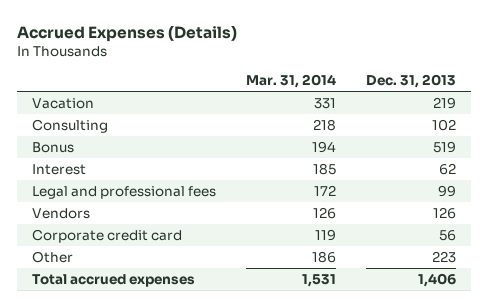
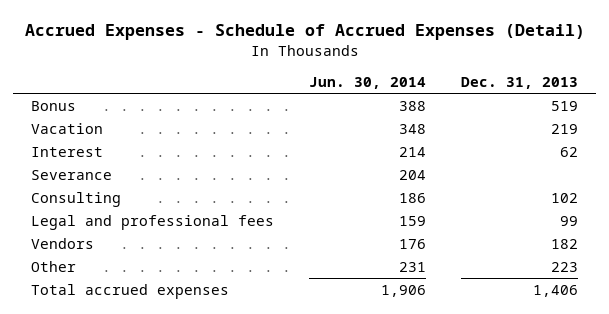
[17,24,238,42] Accrued Expenses (Details) -> [24,23,585,40] Accrued Expenses - Schedule of Accrued Expenses (Detail)
[245,74,336,89] Mar. 31, 2014 -> none
none -> [309,76,427,89] Jun. 30, 2014
[31,97,94,109] Vacation -> [30,122,103,134] Vacation
none -> [30,169,112,180] Severance
[31,118,108,133] Consulting -> [30,191,121,207] Consulting
[31,228,182,243] Corporate credit card -> none
[432,206,456,219] 126 -> [551,238,579,249] 182

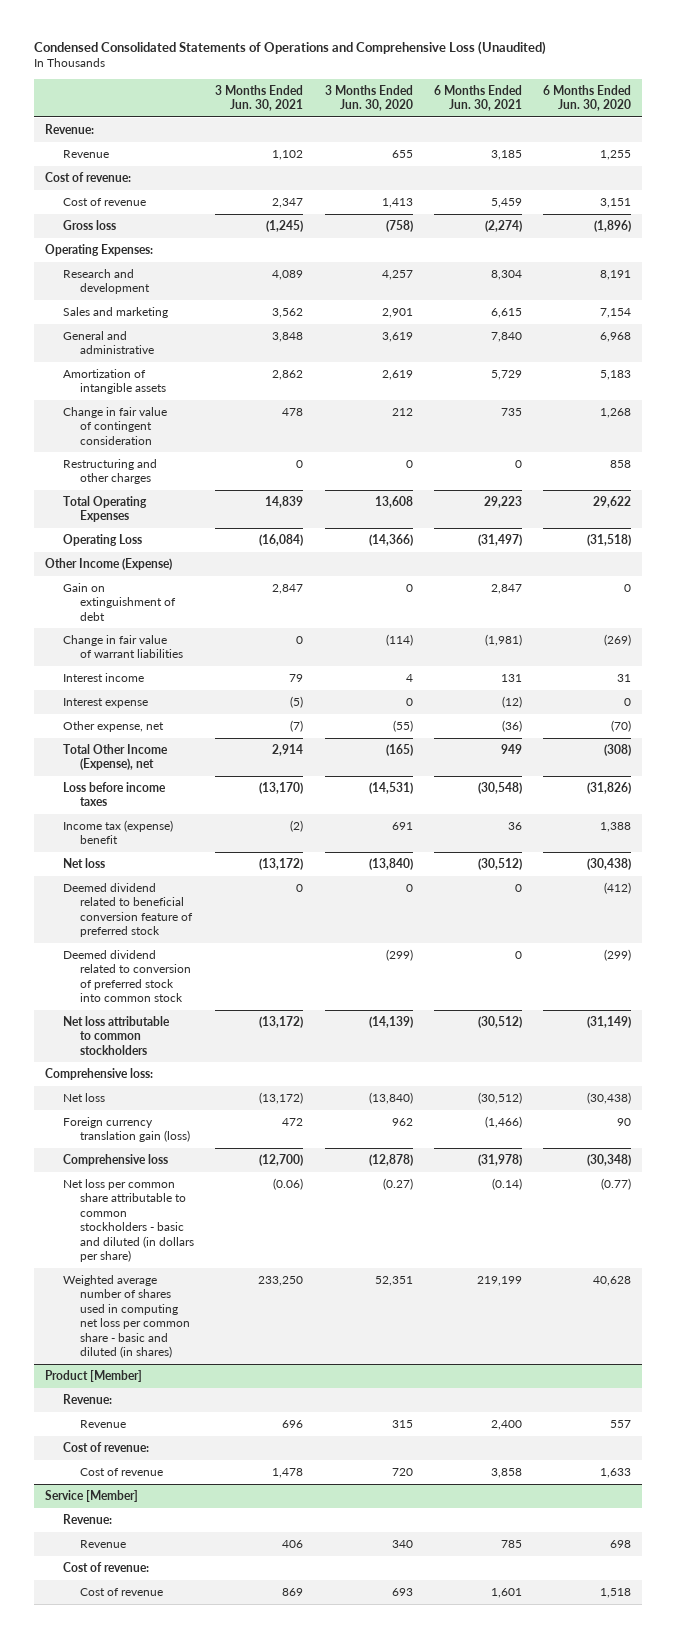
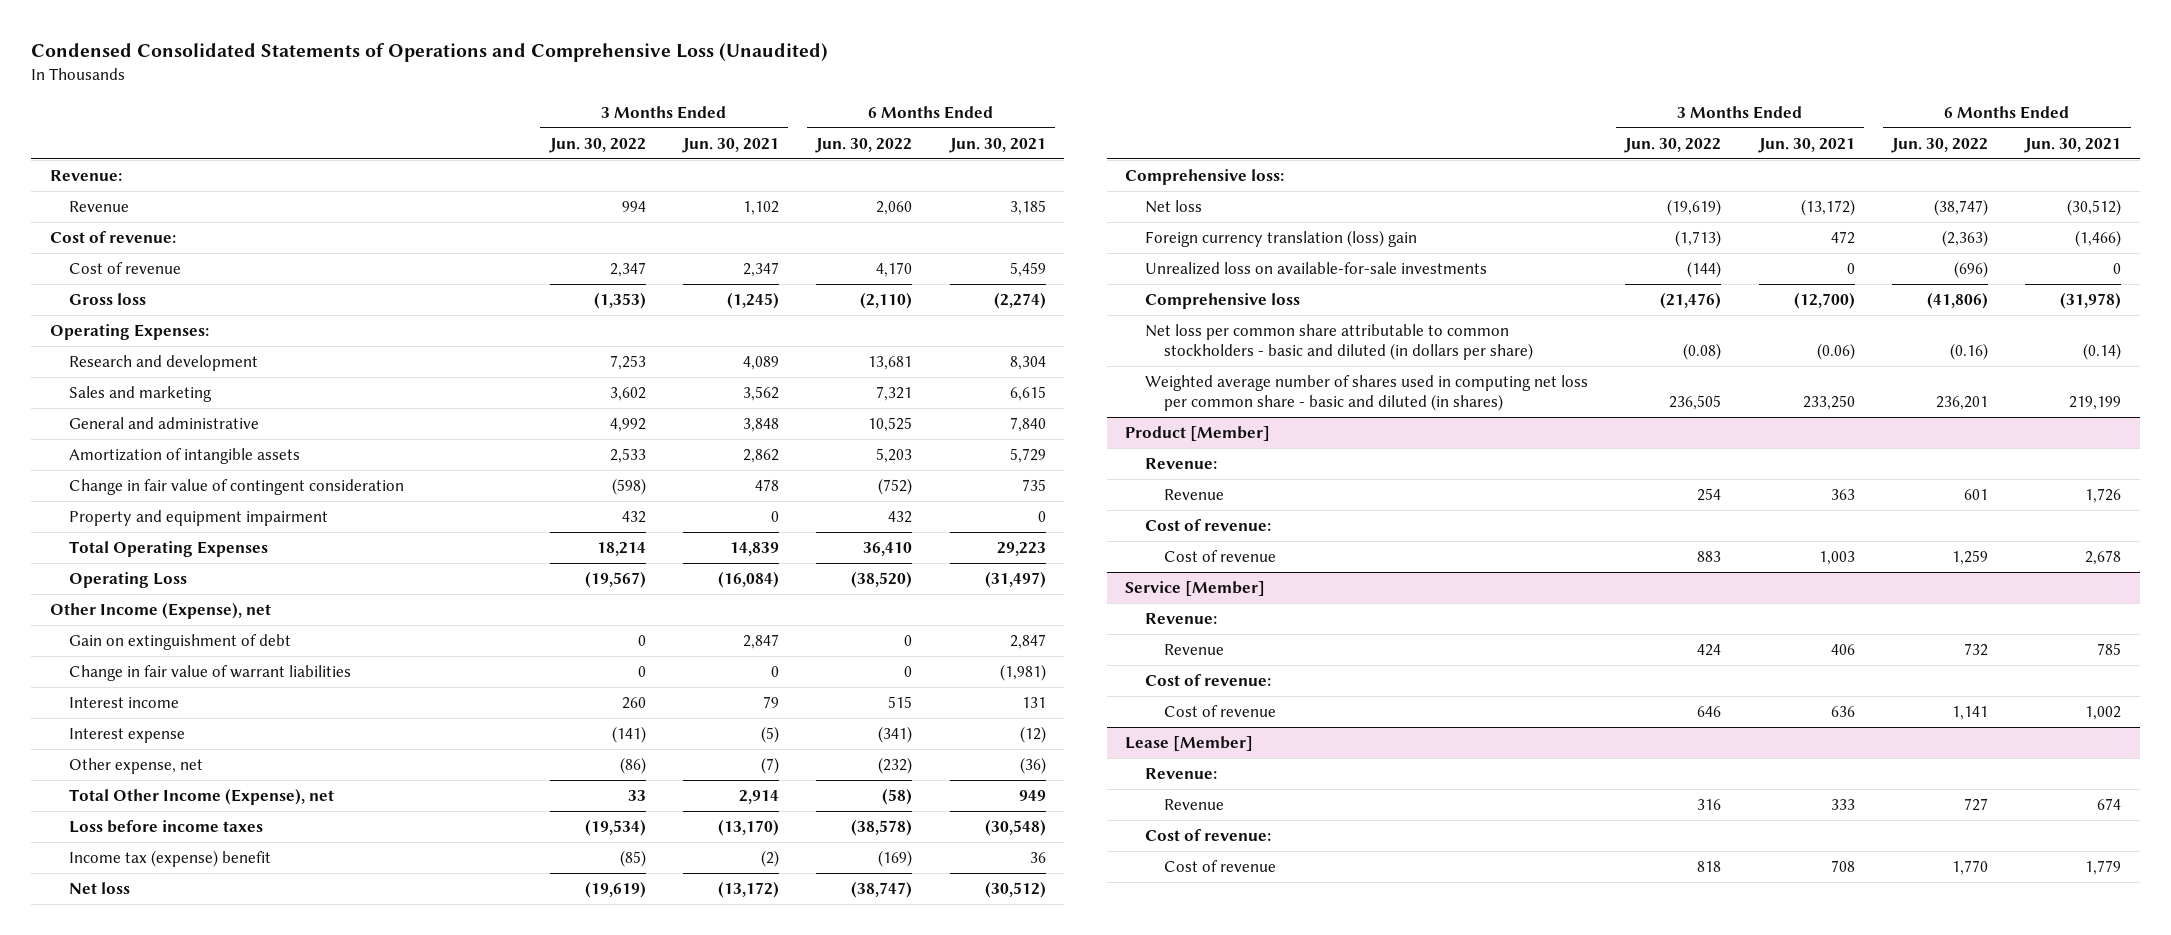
[324,84,413,112] 3 Months Ended Jun. 30, 2020 -> none
[543,84,632,112] 6 Months Ended Jun. 30, 2020 -> none
none -> [548,137,646,153] Jun. 30, 2022
none -> [815,137,913,153] Jun. 30, 2022
[62,458,157,485] Restructuring and other charges -> none
none -> [69,509,329,526] Property and equipment impairment
[45,557,173,570] Other Income (Expense) -> [49,601,271,619] Other Income (Expense), net
[62,882,194,938] Deemed dividend related to beneficial conversion feature of preferred stock -> none
[62,949,192,1003] Deemed dividend related to conversion of preferred stock into common stock -> none
[62,1015,170,1055] Net loss attributable to common stockholders -> none
[62,1116,191,1143] Foreign currency translation gain (loss) -> [1144,229,1417,247] Foreign currency translation (loss) gain
none -> [1144,261,1487,275] Unrealized loss on available-for-sale investments
[282,1419,304,1428] 696 -> [1830,488,1855,500] 363
[490,1419,522,1430] 2,400 -> [2085,487,2122,503] 1,726
[272,1467,304,1478] 1,478 -> [1818,550,1855,565] 1,003
[490,1467,522,1478] 3,858 -> [2085,549,2122,565] 2,678
[282,1587,304,1596] 869 -> [1830,705,1855,717] 636
[490,1587,522,1598] 1,601 -> [2085,705,2122,720] 1,002
none -> [1125,735,1254,751] Lease [Member]
none -> [1144,767,1217,779] Revenue:
none -> [1164,798,1225,810] Revenue
none -> [1144,828,1271,841] Cost of revenue:
none -> [1164,859,1277,872] Cost of revenue

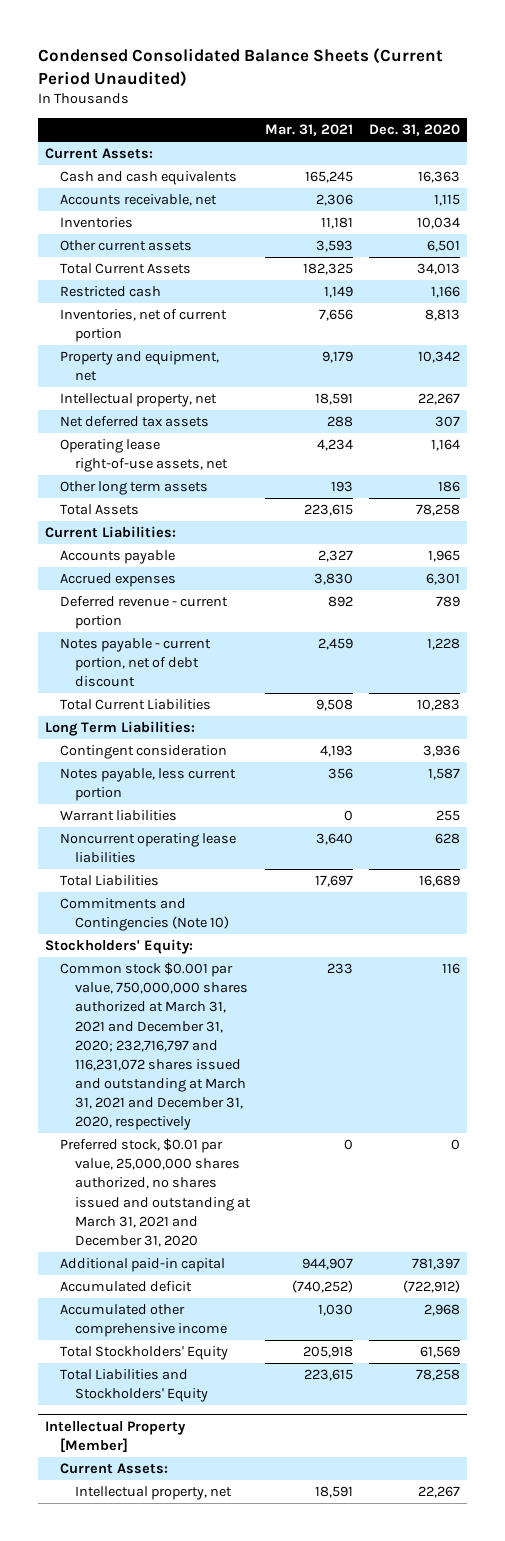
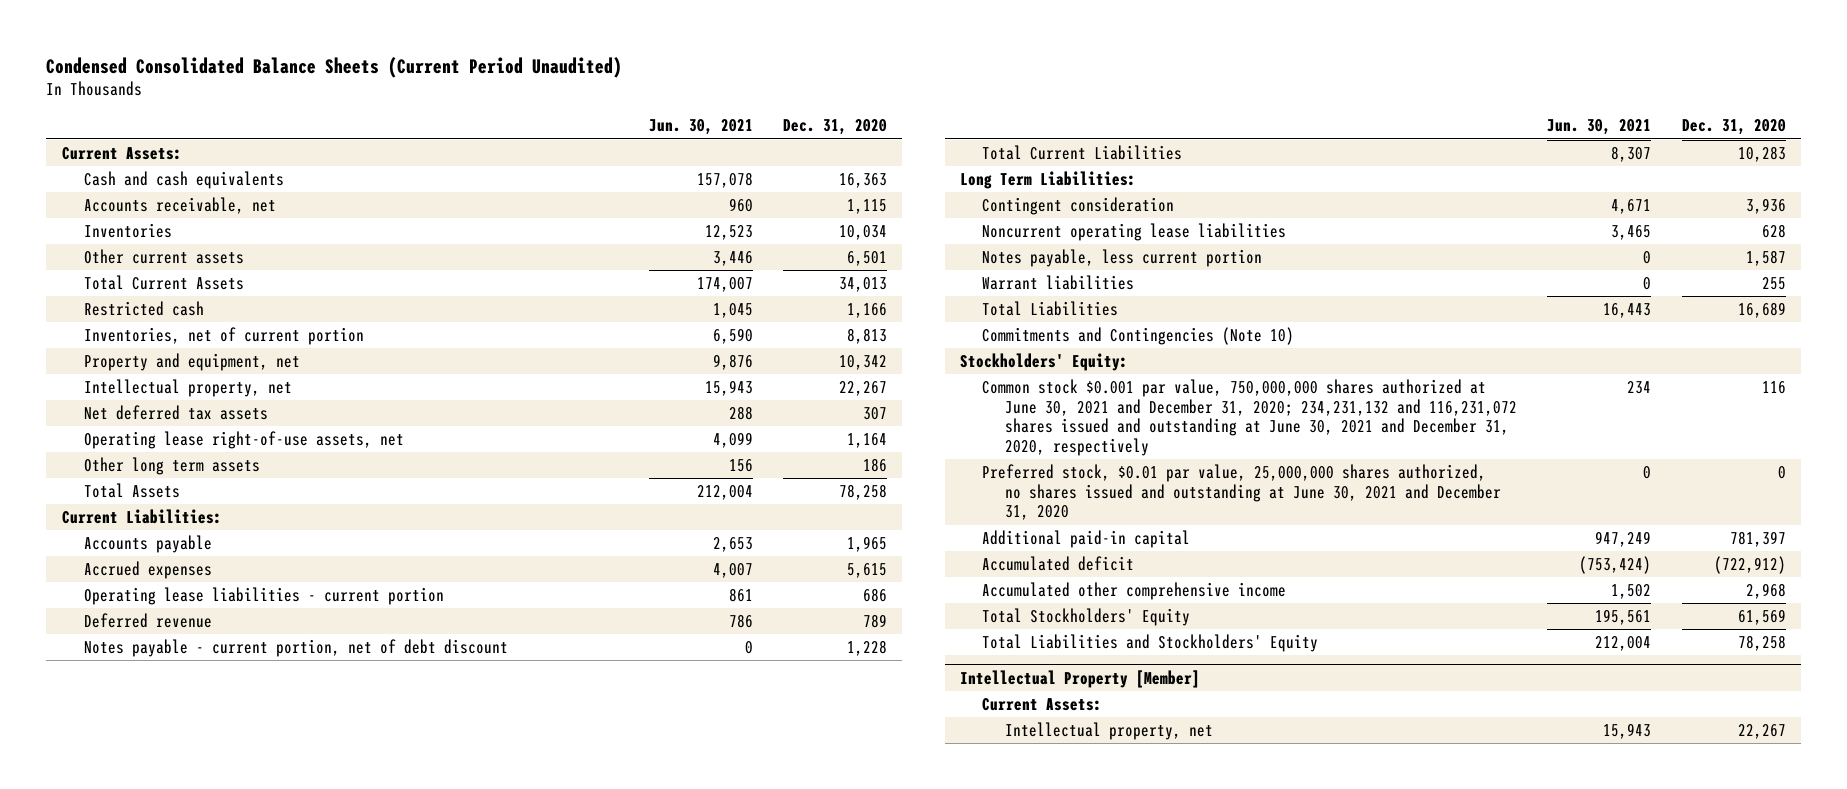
[265,124,354,137] Mar. 31, 2021 -> none
none -> [648,119,753,136] Jun. 30, 2021
[425,573,460,586] 6,301 -> [847,563,888,579] 5,615
none -> [84,587,445,606] Operating lease liabilities - current portion
[60,596,229,630] Deferred revenue - current portion -> [84,613,213,629] Deferred revenue
[60,833,237,864] Noncurrent operating lease liabilities -> [982,223,1287,242] Noncurrent operating lease liabilities
[60,962,249,1131] Common stock $0.001 par value, 750,000,000 shares authorized at March 31, 2021 and December 31, 2020; 232,716,797 and 116,231,072 shares issued and outstanding at March 31, 2021 and December 31, 2020, respectively -> [982,379,1517,456] Common stock $0.001 par value, 750,000,000 shares authorized at June 30, 2021 and December 31, 2020; 234,231,132 and 116,231,072 shares issued and outstanding at June 30, 2021 and December 31, 2020, respectively
[60,1138,252,1247] Preferred stock, $0.01 par value, 25,000,000 shares authorized, no shares issued and outstanding at March 31, 2021 and December 31, 2020 -> [982,464,1501,521] Preferred stock, $0.01 par value, 25,000,000 shares authorized, no shares issued and outstanding at June 30, 2021 and December 31, 2020

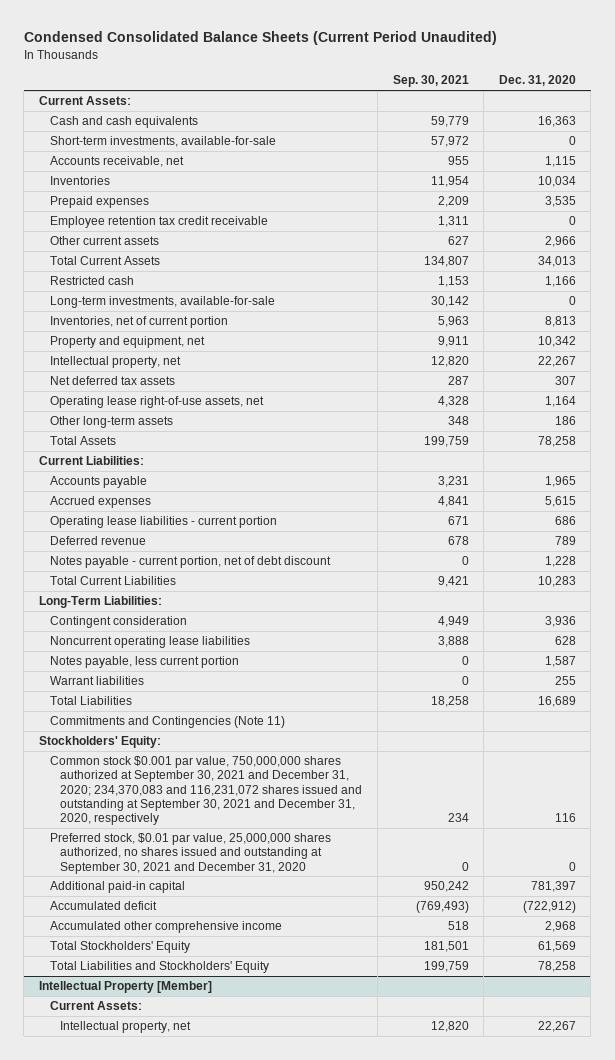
[648,119,753,136] Jun. 30, 2021 -> none
none -> [392,75,469,88] Sep. 30, 2021
none -> [49,135,276,147] Short-term investments, available-for-sale
none -> [49,195,149,208] Prepaid expenses
none -> [49,215,268,228] Employee retention tax credit receivable
[847,251,888,267] 6,501 -> [544,235,576,247] 2,966
none -> [49,295,275,308] Long-term investments, available-for-sale
[84,457,261,476] Other long term assets -> [49,415,173,428] Other long-term assets
[959,171,1136,190] Long Term Liabilities: -> [38,595,162,608] Long-Term Liabilities:
[982,327,1295,346] Commitments and Contingencies (Note 10) -> [49,715,285,728] Commitments and Contingencies (Note 11)
[982,379,1517,456] Common stock $0.001 par value, 750,000,000 shares authorized at June 30, 2021 and December 31, 2020; 234,231,132 and 116,231,072 shares issued and outstanding at June 30, 2021 and December 31, 2020, respectively -> [49,755,363,826] Common stock $0.001 par value, 750,000,000 shares authorized at September 30, 2021 and December 31, 2020; 234,370,083 and 116,231,072 shares issued and outstanding at September 30, 2021 and December 31, 2020, respectively
[982,464,1501,521] Preferred stock, $0.01 par value, 25,000,000 shares authorized, no shares issued and outstanding at June 30, 2021 and December 31, 2020 -> [49,832,331,874] Preferred stock, $0.01 par value, 25,000,000 shares authorized, no shares issued and outstanding at September 30, 2021 and December 31, 2020

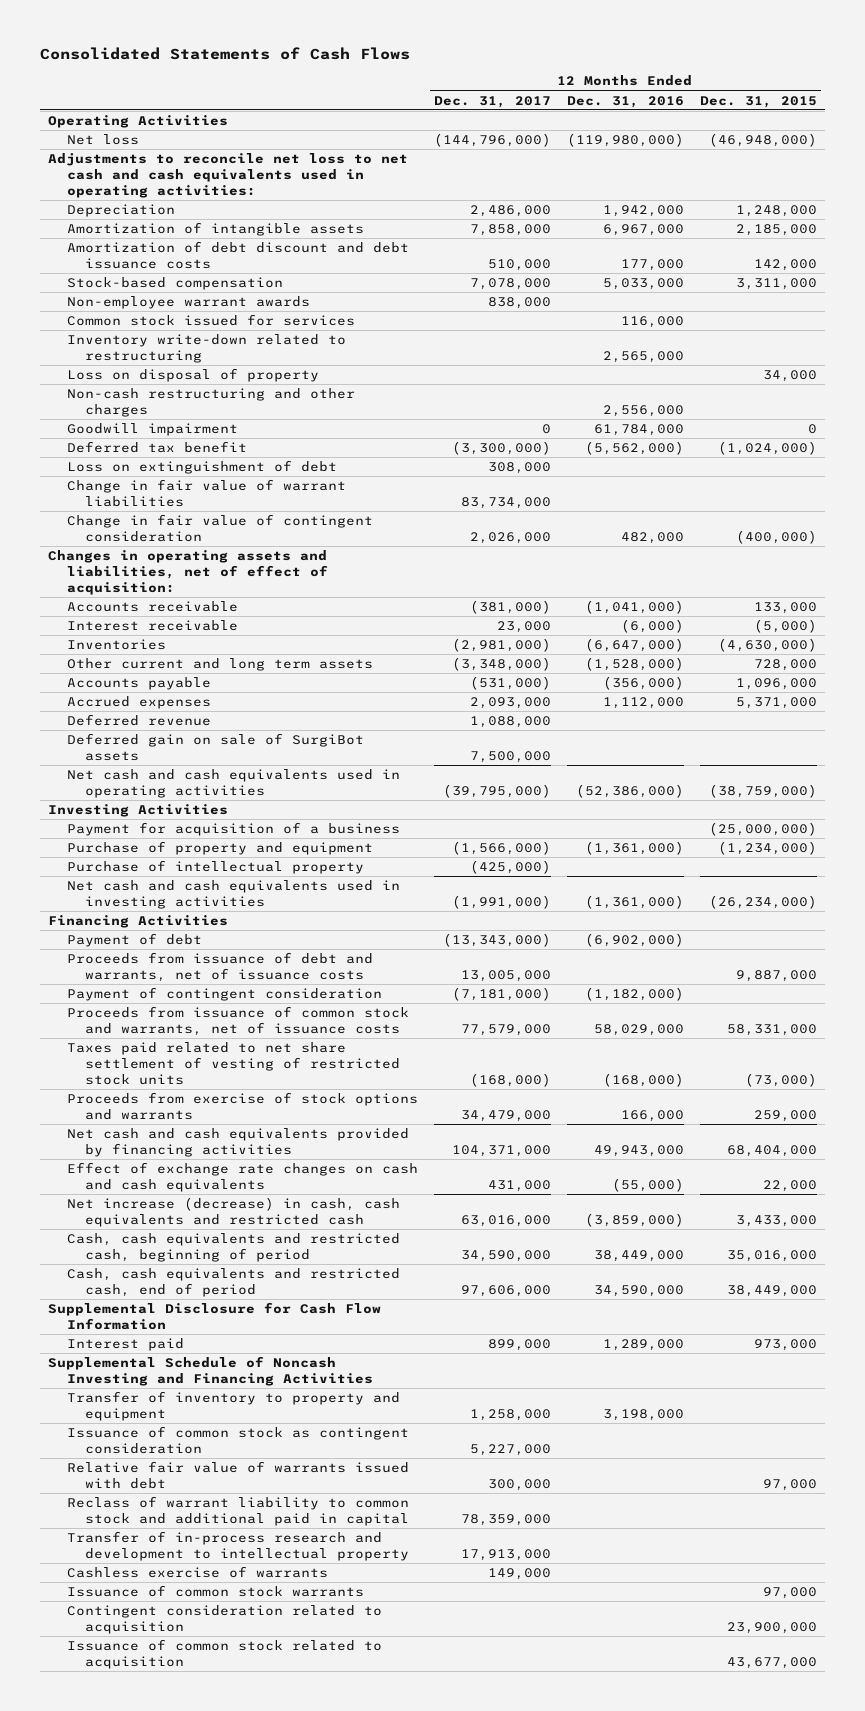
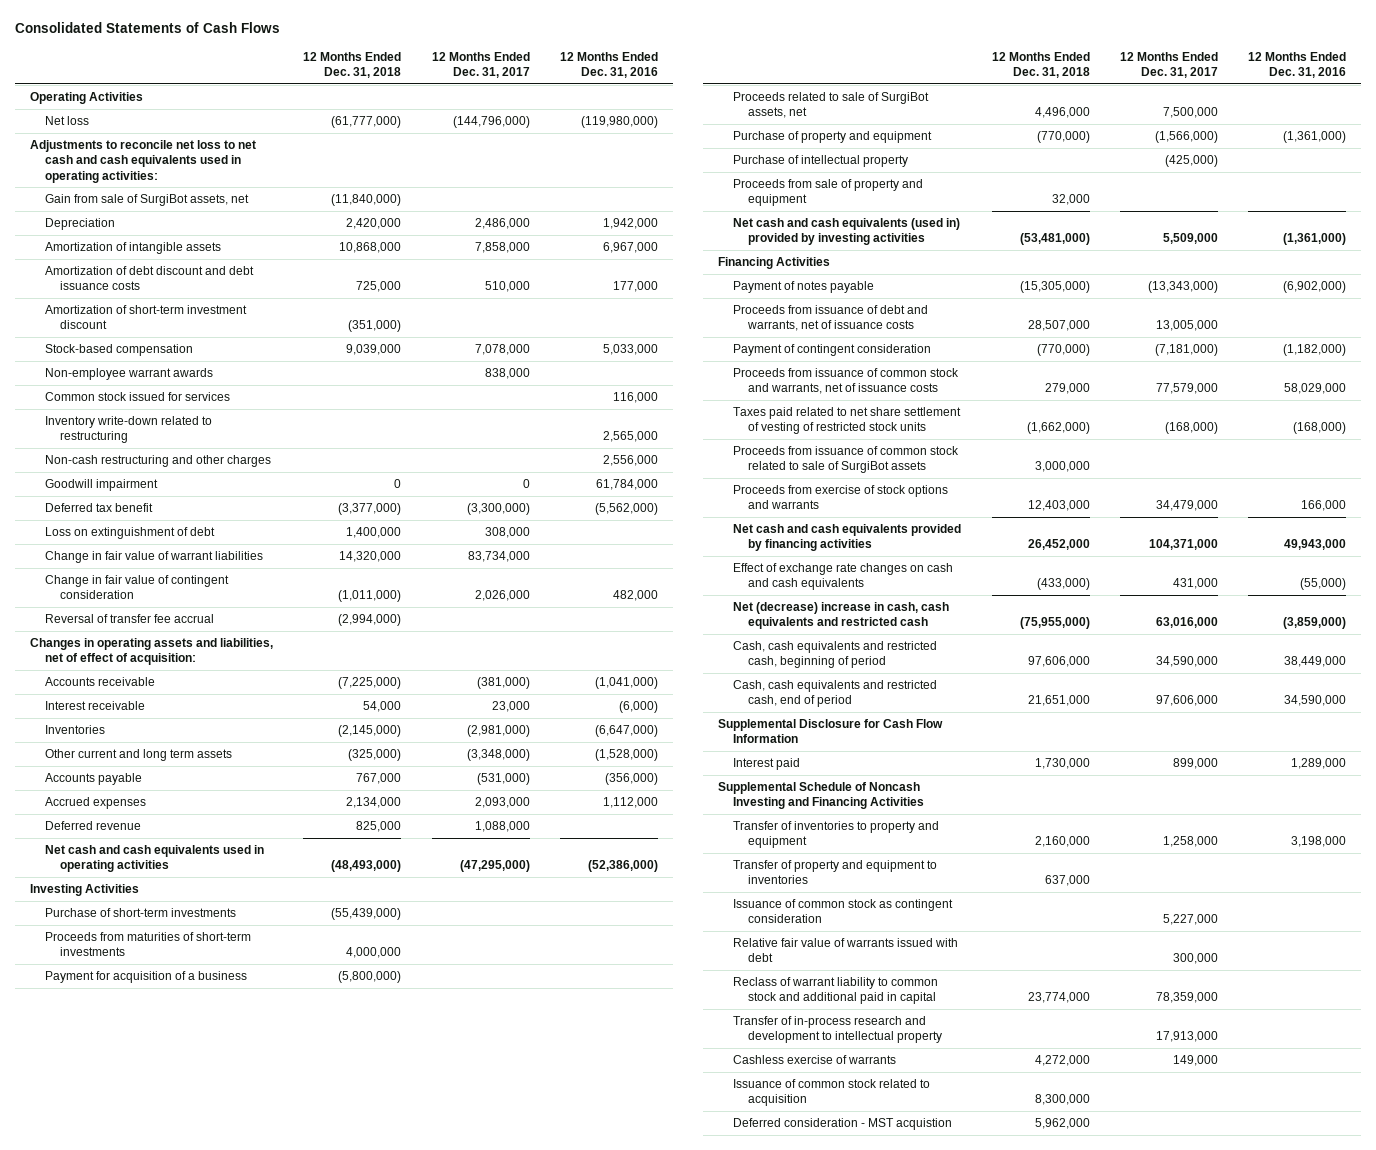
[700,95,818,108] Dec. 31, 2015 -> none
none -> [303,51,402,79] 12 Months Ended Dec. 31, 2018
none -> [45,193,250,206] Gain from sale of SurgiBot assets, net
none -> [45,304,248,330] Amortization of short-term investment discount
[66,367,319,382] Loss on disposal of property -> none
none -> [45,613,215,623] Reversal of transfer fee accrual
[66,732,364,762] Deferred gain on sale of SurgiBot assets -> none
[442,784,551,799] (39,795,000) -> [459,860,530,873] (47,295,000)
none -> [45,907,237,917] Purchase of short-term investments
none -> [45,931,252,957] Proceeds from maturities of short-term investments
none -> [733,91,930,119] Proceeds related to sale of SurgiBot assets, net
none -> [733,178,924,207] Proceeds from sale of property and equipment
[66,879,400,910] Net cash and cash equivalents used in investing activities -> [733,217,961,246] Net cash and cash equivalents (used in) provided by investing activities
[451,895,551,910] (1,991,000) -> [1162,233,1218,245] 5,509,000
[66,932,202,947] Payment of debt -> [733,280,875,293] Payment of notes payable
none -> [733,445,960,474] Proceeds from issuance of common stock related to sale of SurgiBot assets
[66,1196,400,1228] Net increase (decrease) in cash, cash equivalents and restricted cash -> [733,601,950,630] Net (decrease) increase in cash, cash equivalents and restricted cash
[66,1390,400,1422] Transfer of inventory to property and equipment -> [733,820,940,849] Transfer of inventories to property and equipment
none -> [733,859,938,885] Transfer of property and equipment to inventories
[66,1584,364,1597] Issuance of common stock warrants -> none
[66,1604,382,1635] Contingent consideration related to acquisition -> none
none -> [733,1117,953,1130] Deferred consideration - MST acquistion

